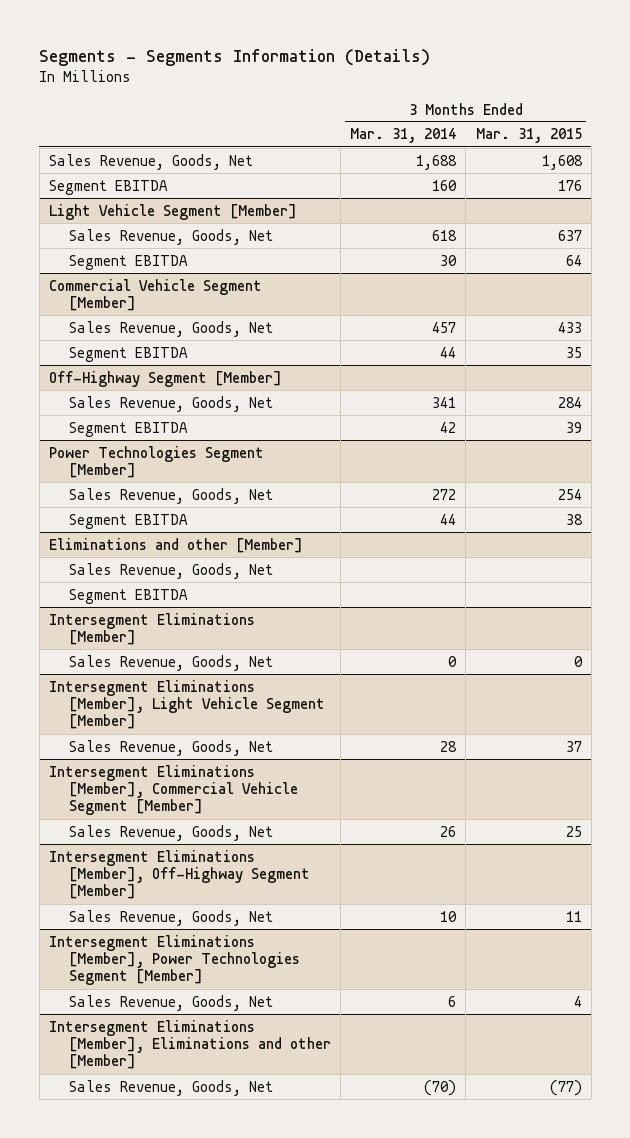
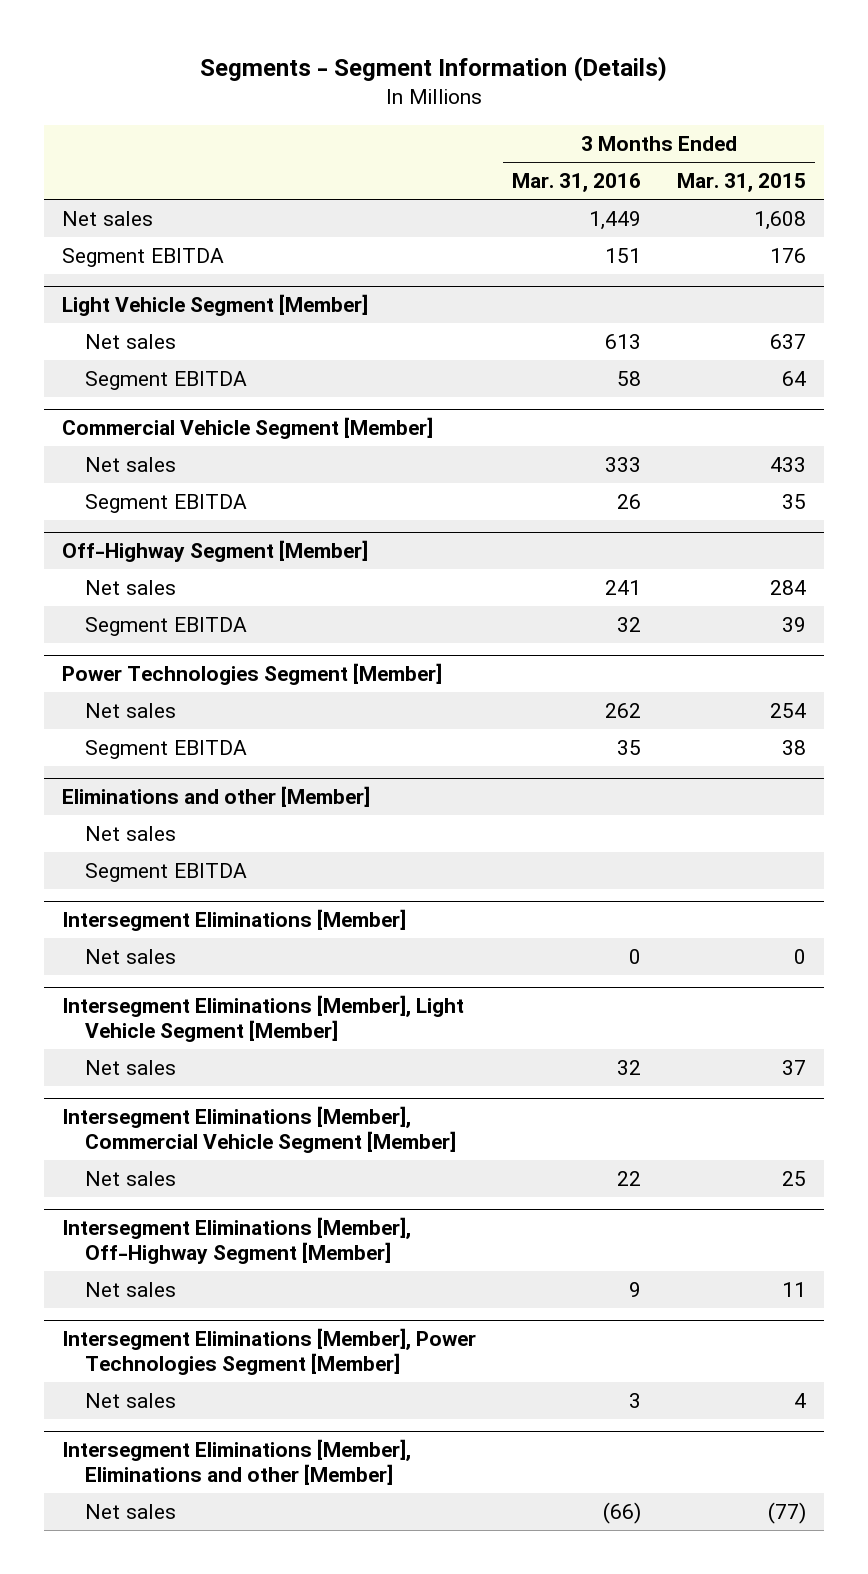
[39,49,431,67] Segments - Segments Information (Details) -> [199,56,667,83] Segments - Segment Information (Details)
[350,128,457,144] Mar. 31, 2014 -> none
none -> [511,172,641,192] Mar. 31, 2016
[48,153,253,170] Sales Revenue, Goods, Net -> [61,210,153,226] Net sales
[68,228,273,245] Sales Revenue, Goods, Net -> [85,333,177,349] Net sales
[68,320,273,337] Sales Revenue, Goods, Net -> [85,456,177,472] Net sales
[68,395,273,412] Sales Revenue, Goods, Net -> [85,579,177,595] Net sales
[68,487,273,504] Sales Revenue, Goods, Net -> [85,702,177,718] Net sales
[68,562,273,579] Sales Revenue, Goods, Net -> [85,825,177,841] Net sales
[68,654,273,671] Sales Revenue, Goods, Net -> [85,948,177,964] Net sales
[68,739,273,756] Sales Revenue, Goods, Net -> [85,1059,177,1075] Net sales
[68,824,273,841] Sales Revenue, Goods, Net -> [85,1170,177,1186] Net sales
[68,909,273,926] Sales Revenue, Goods, Net -> [85,1281,177,1297] Net sales
[68,994,273,1011] Sales Revenue, Goods, Net -> [85,1392,177,1408] Net sales
[68,1079,273,1096] Sales Revenue, Goods, Net -> [85,1503,177,1519] Net sales

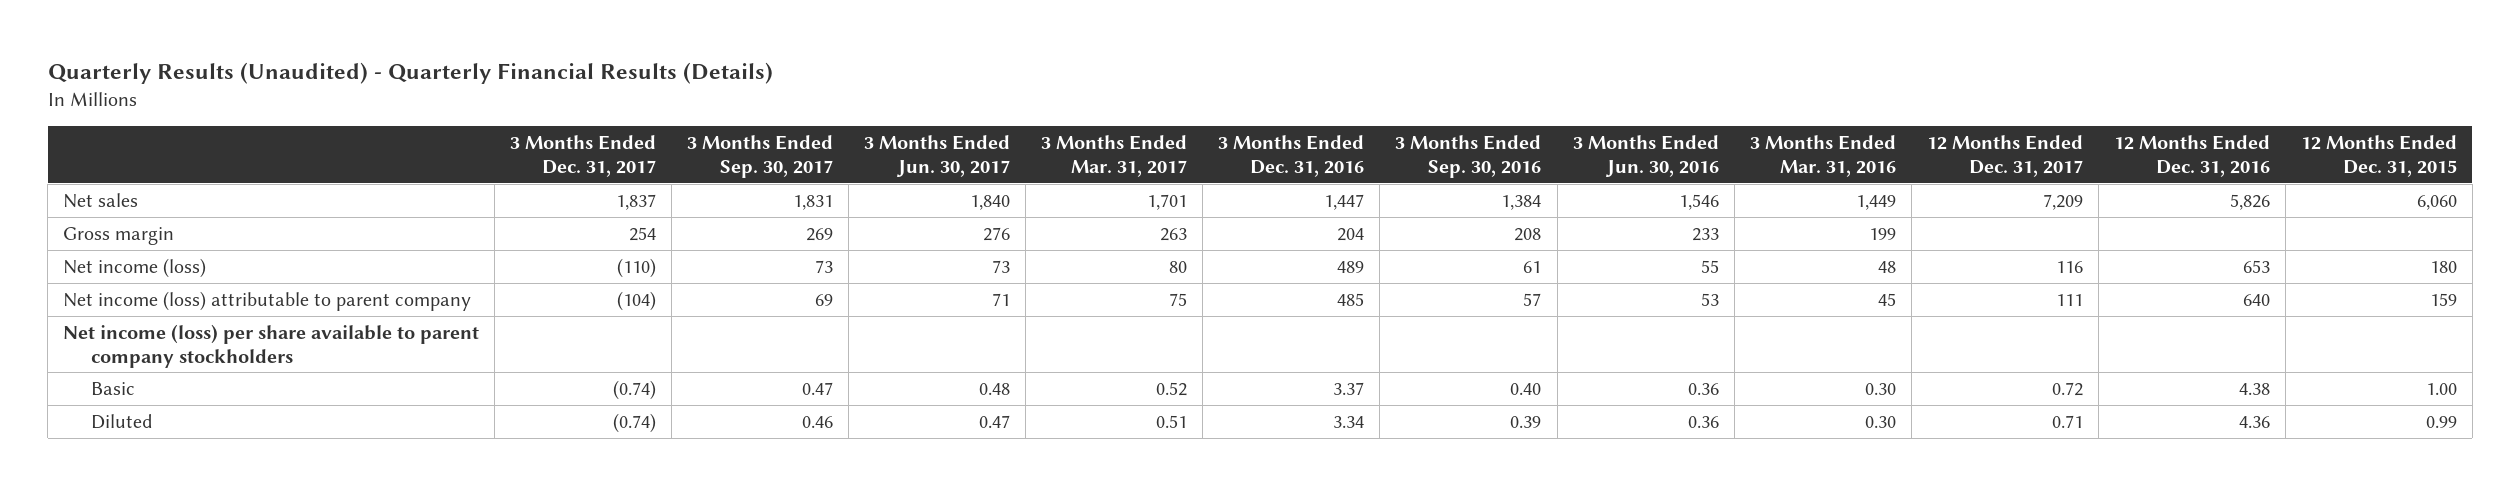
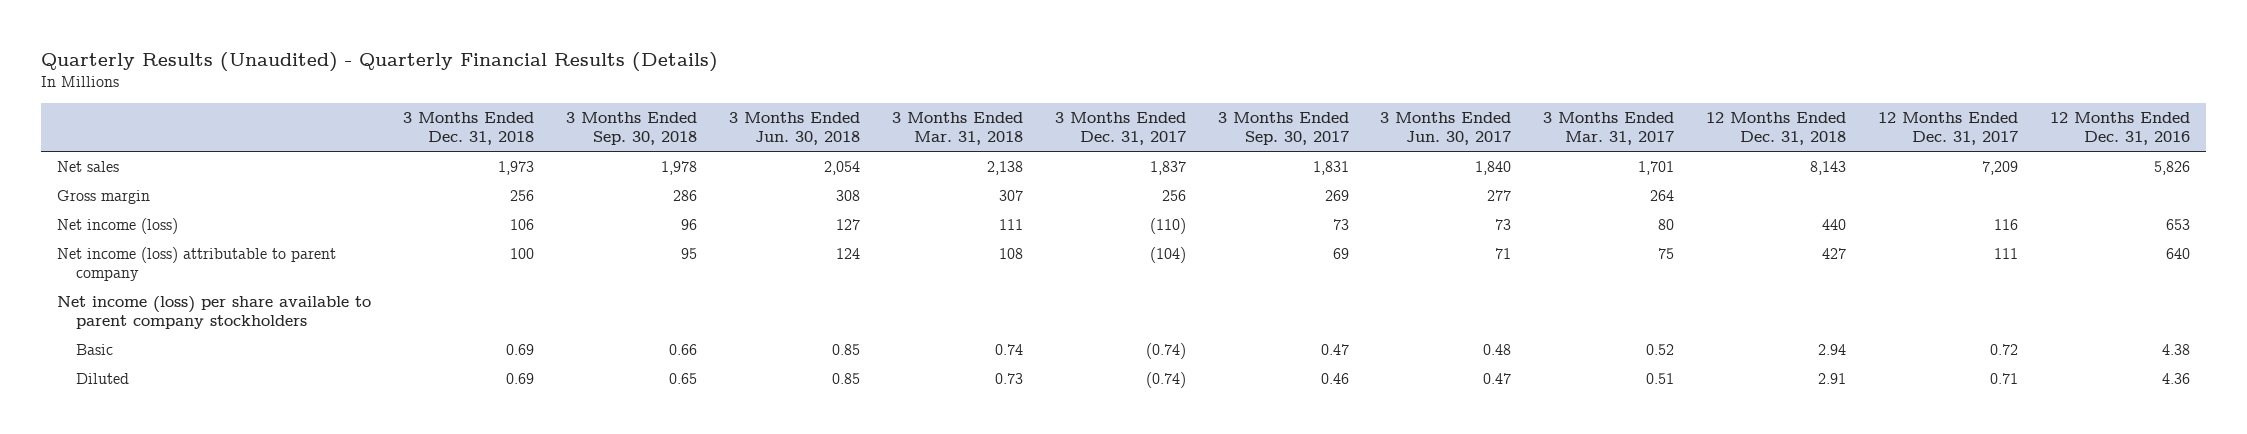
[1218,135,1365,177] 3 Months Ended Dec. 31, 2016 -> none
[1395,135,1542,178] 3 Months Ended Sep. 30, 2016 -> none
[1572,135,1719,177] 3 Months Ended Jun. 30, 2016 -> none
[1749,135,1896,177] 3 Months Ended Mar. 31, 2016 -> none
[2300,135,2457,177] 12 Months Ended Dec. 31, 2015 -> none
none -> [403,112,535,146] 3 Months Ended Dec. 31, 2018
none -> [566,112,698,146] 3 Months Ended Sep. 30, 2018
none -> [728,112,860,146] 3 Months Ended Jun. 30, 2018
none -> [891,112,1023,146] 3 Months Ended Mar. 31, 2018
none -> [1706,112,1847,146] 12 Months Ended Dec. 31, 2018
[629,226,657,241] 254 -> [1161,189,1186,201] 256
[983,226,1011,241] 276 -> [1487,189,1512,201] 277
[1160,227,1188,241] 263 -> [1650,189,1675,201] 264

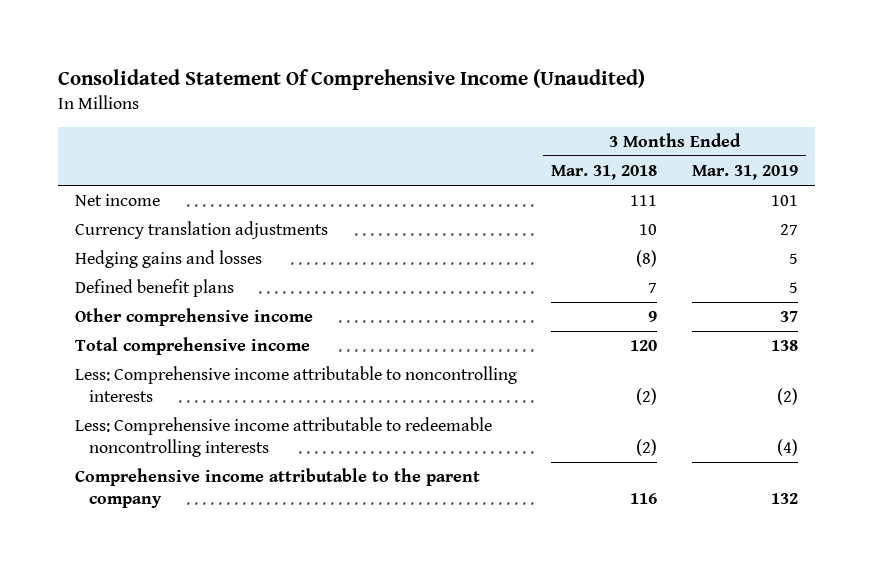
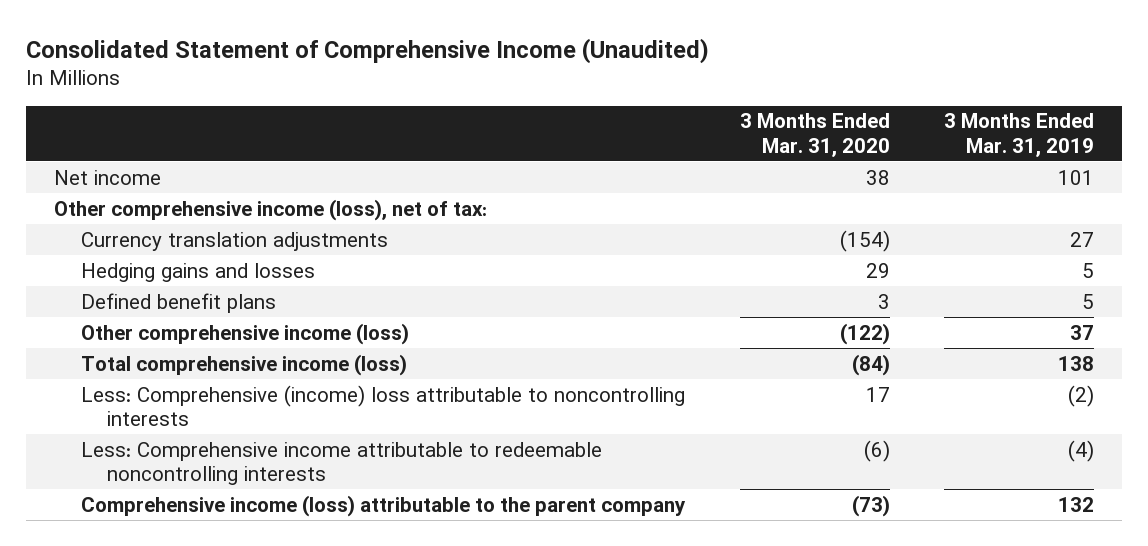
[57,69,645,91] Consolidated Statement Of Comprehensive Income (Unaudited) -> [26,37,710,64] Consolidated Statement of Comprehensive Income (Unaudited)
[551,164,658,180] Mar. 31, 2018 -> none
none -> [739,113,890,157] 3 Months Ended Mar. 31, 2020
none -> [53,198,487,221] Other comprehensive income (loss), net of tax:
[75,308,314,327] Other comprehensive income -> [80,322,409,345] Other comprehensive income (loss)
[75,337,311,356] Total comprehensive income -> [80,353,407,376] Total comprehensive income (loss)
[75,366,518,402] Less: Comprehensive income attributable to noncontrolling interests -> [80,384,685,426] Less: Comprehensive (income) loss attributable to noncontrolling interests
[75,468,481,508] Comprehensive income attributable to the parent company -> [80,494,686,517] Comprehensive income (loss) attributable to the parent company

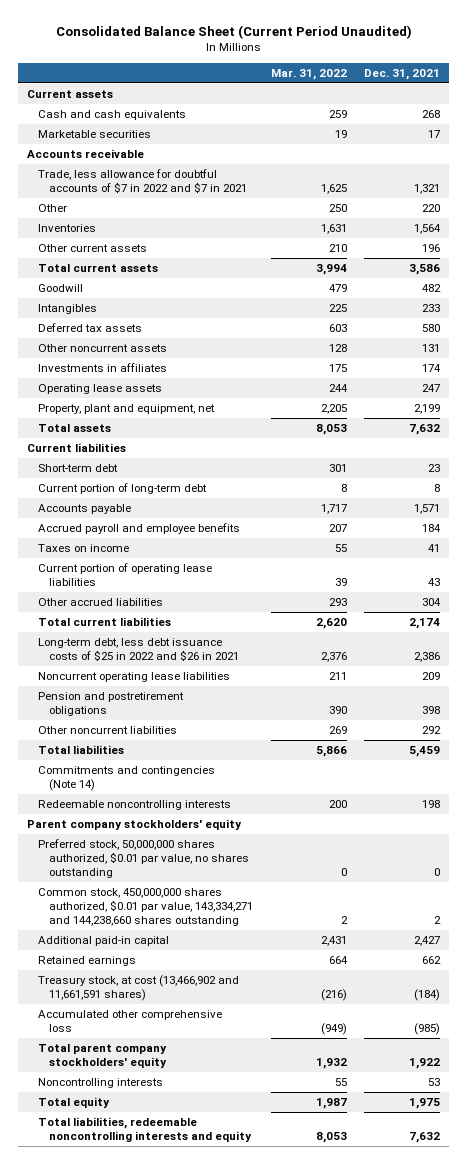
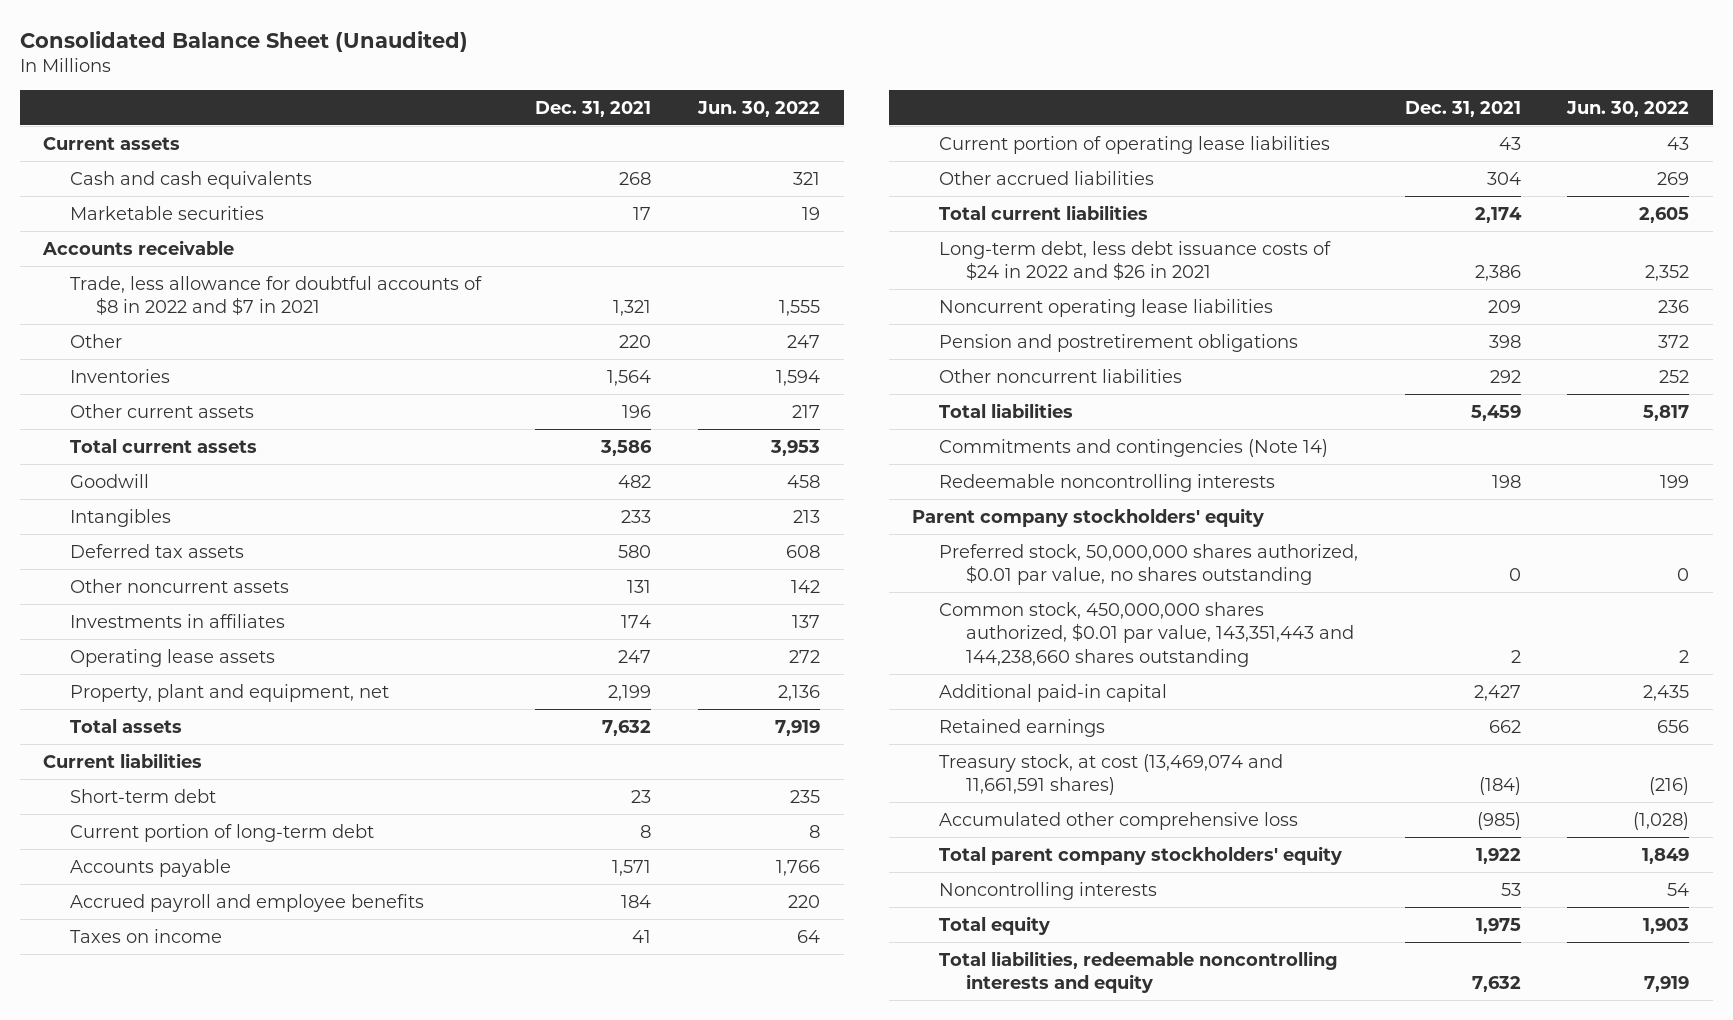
[55,24,412,39] Consolidated Balance Sheet (Current Period Unaudited) -> [19,30,468,52] Consolidated Balance Sheet (Unaudited)
[270,68,347,80] Mar. 31, 2022 -> none
none -> [697,100,821,117] Jun. 30, 2022
[37,169,247,194] Trade, less allowance for doubtful accounts of $7 in 2022 and $7 in 2021 -> [69,275,482,316] Trade, less allowance for doubtful accounts of $8 in 2022 and $7 in 2021
[37,638,239,662] Long-term debt, less debt issuance costs of $25 in 2022 and $26 in 2021 -> [938,240,1331,281] Long-term debt, less debt issuance costs of $24 in 2022 and $26 in 2021
[37,888,253,926] Common stock, 450,000,000 shares authorized, $0.01 par value, 143,334,271 and 144,238,660 shares outstanding -> [938,601,1354,667] Common stock, 450,000,000 shares authorized, $0.01 par value, 143,351,443 and 144,238,660 shares outstanding
[37,975,239,1002] Treasury stock, at cost (13,466,902 and 11,661,591 shares) -> [938,753,1283,796] Treasury stock, at cost (13,469,074 and 11,661,591 shares)

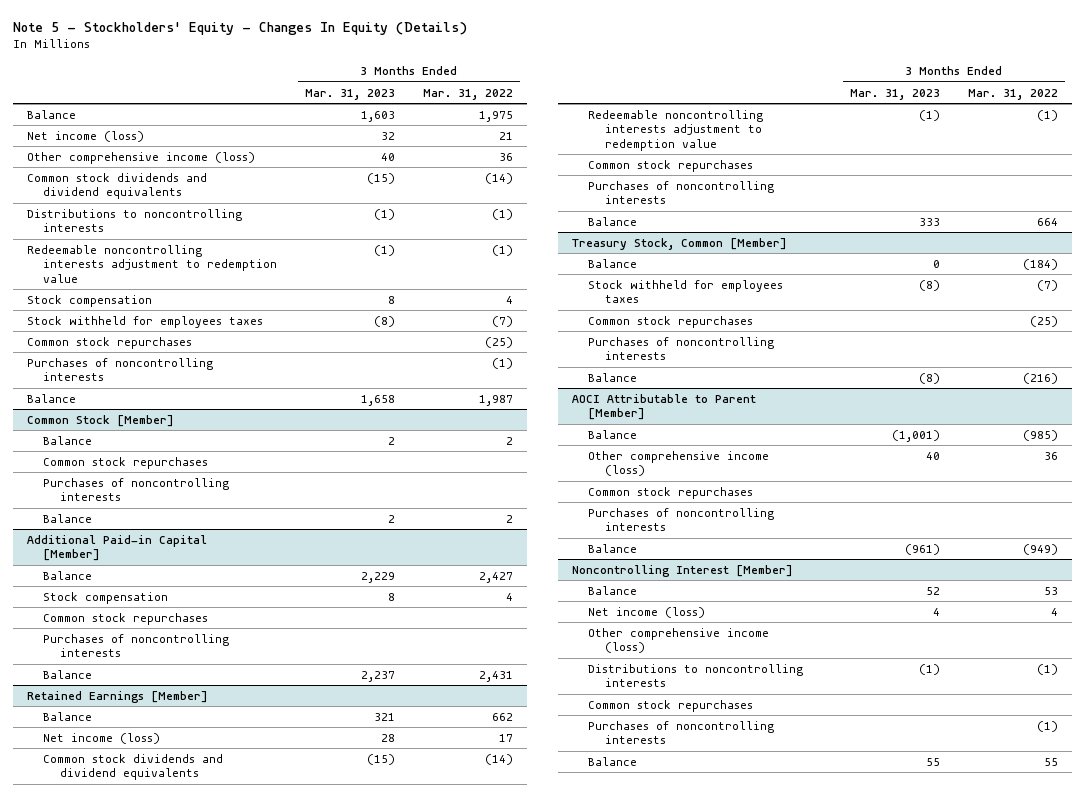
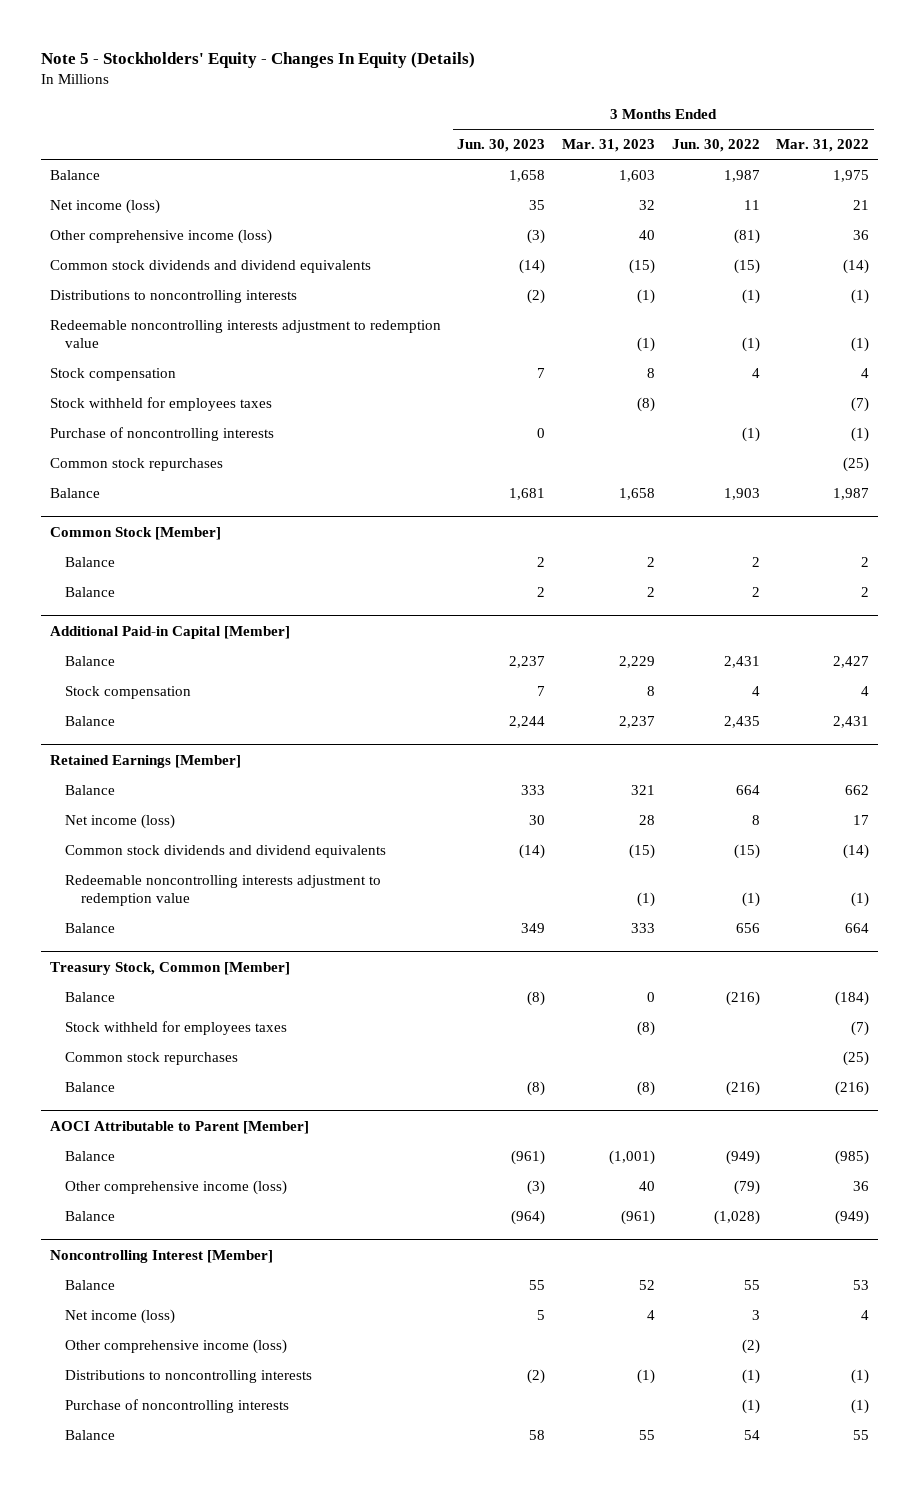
none -> [457,138,546,152] Jun. 30, 2023
none -> [671,138,760,152] Jun. 30, 2022
none -> [49,426,274,441] Purchase of noncontrolling interests
[26,357,213,382] Purchases of noncontrolling interests -> none
[43,456,209,469] Common stock repurchases -> none
[43,477,230,502] Purchases of noncontrolling interests -> none
[43,612,209,625] Common stock repurchases -> none
[43,633,230,658] Purchases of noncontrolling interests -> none
[588,159,754,172] Common stock repurchases -> none
[588,180,775,205] Purchases of noncontrolling interests -> none
[588,336,775,361] Purchases of noncontrolling interests -> none
[588,486,754,499] Common stock repurchases -> none
[588,507,775,532] Purchases of noncontrolling interests -> none
[588,699,754,712] Common stock repurchases -> none
[588,720,775,745] Purchases of noncontrolling interests -> [65,1398,290,1413] Purchase of noncontrolling interests

